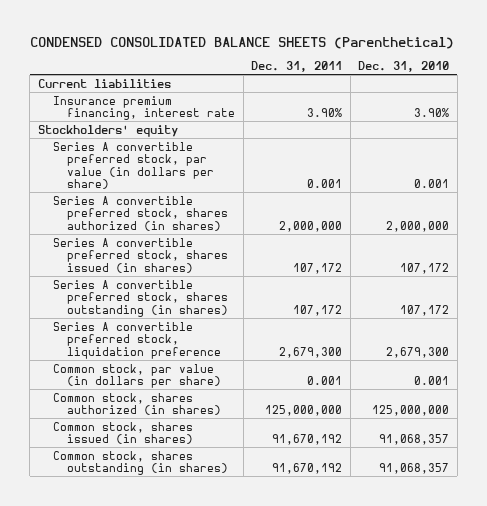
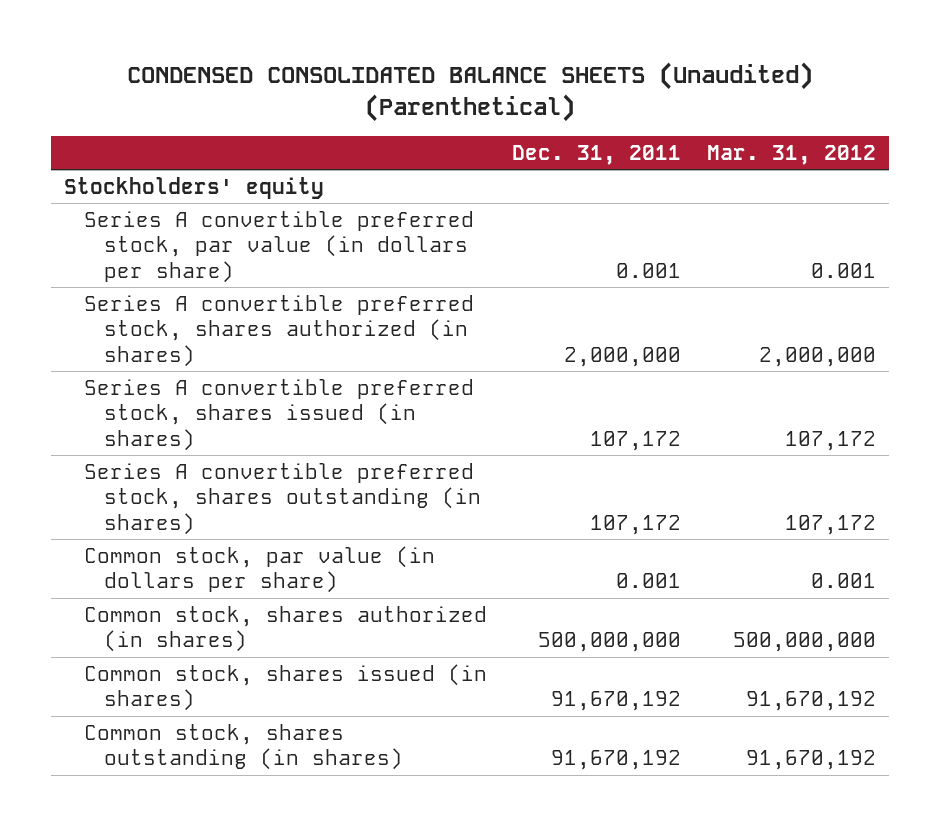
[29,36,454,49] CONDENSED CONSOLIDATED BALANCE SHEETS (Parenthetical) -> [127,62,814,123] CONDENSED CONSOLIDATED BALANCE SHEETS (Unaudited) (Parenthetical)
[358,60,450,72] Dec. 31, 2010 -> none
none -> [707,144,877,165] Mar. 31, 2012
[37,78,171,88] Current liabilities -> none
[52,95,236,121] Insurance premium financing, interest rate -> none
[52,321,222,359] Series A convertible preferred stock, liquidation preference -> none
[265,405,343,417] 125,000,000 -> [538,632,682,653] 500,000,000

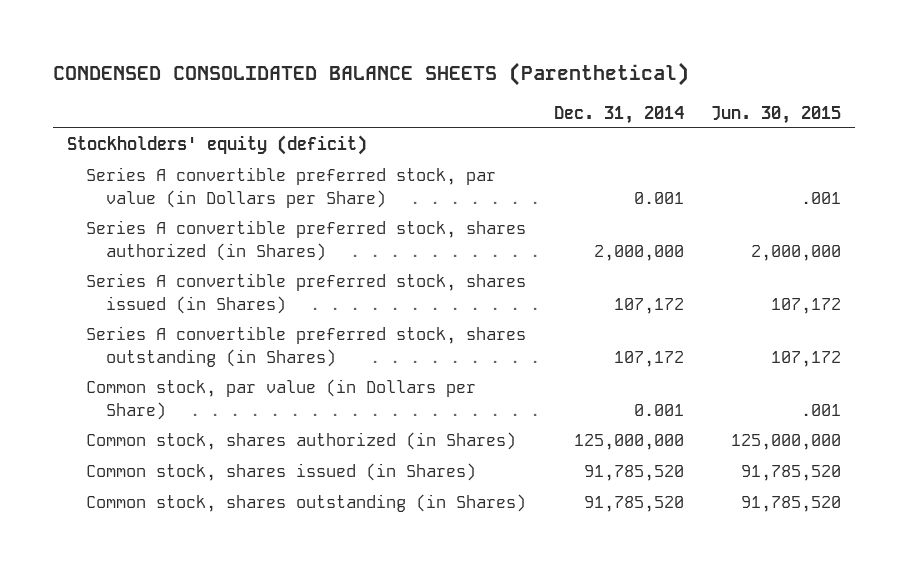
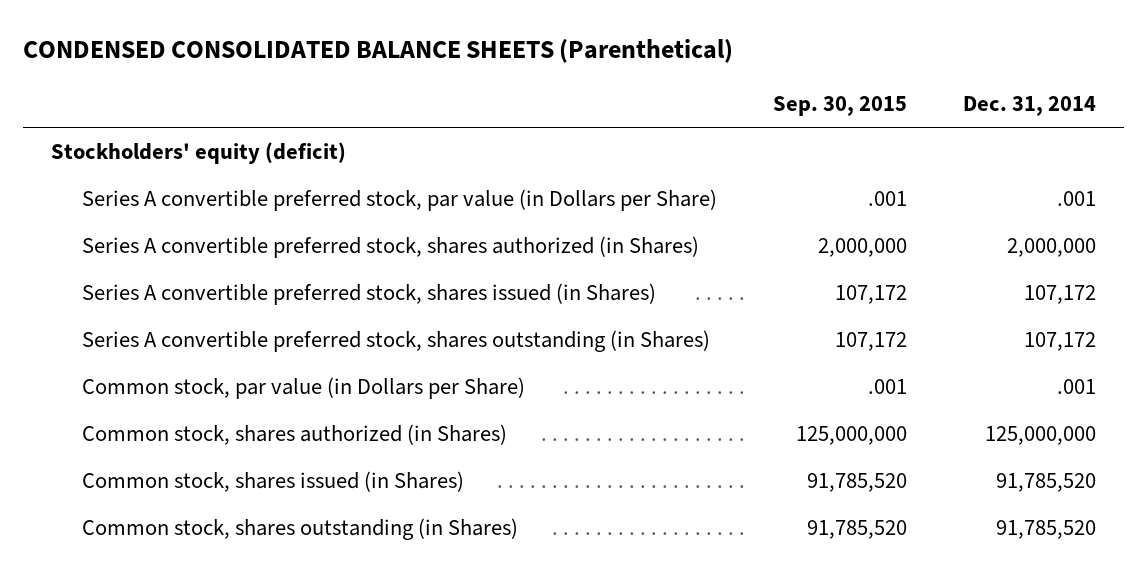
[711,105,842,124] Jun. 30, 2015 -> none
none -> [773,96,908,117] Sep. 30, 2015
[633,191,684,204] 0.001 -> [1057,191,1097,207] .001
[633,403,684,416] 0.001 -> [1057,379,1097,395] .001

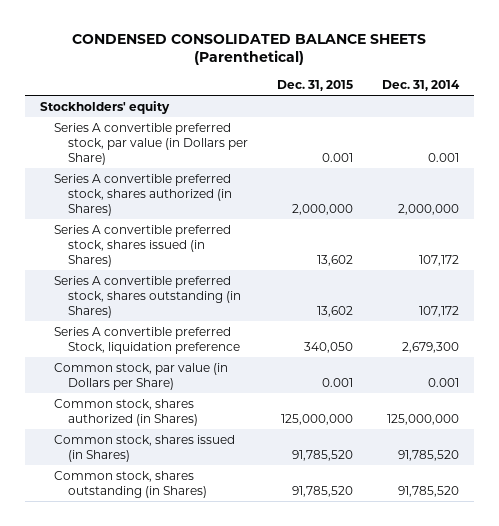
[773,96,908,117] Sep. 30, 2015 -> none
none -> [276,79,353,91] Dec. 31, 2015
[50,142,346,165] Stockholders' equity (deficit) -> [39,100,170,114] Stockholders' equity
[1057,191,1097,207] .001 -> [428,152,460,162] 0.001
none -> [53,326,240,354] Series A convertible preferred Stock, liquidation preference
[1057,379,1097,395] .001 -> [428,377,460,387] 0.001

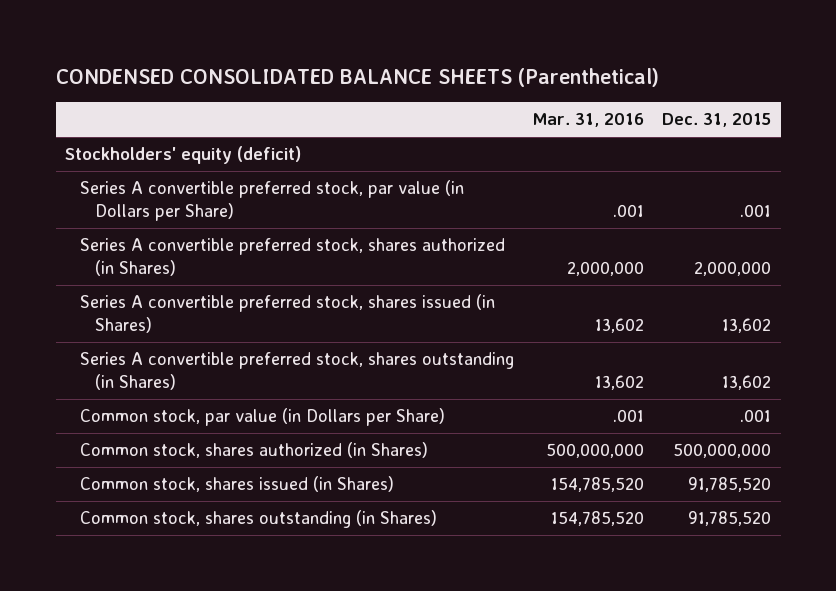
[382,79,461,91] Dec. 31, 2014 -> none
none -> [532,113,645,128] Mar. 31, 2016
[39,100,170,114] Stockholders' equity -> [64,146,301,165] Stockholders' equity (deficit)
[321,152,353,162] 0.001 -> [740,204,772,218] .001
[53,326,240,354] Series A convertible preferred Stock, liquidation preference -> none
[321,377,353,387] 0.001 -> [740,409,772,423] .001
[280,413,353,425] 125,000,000 -> [673,443,772,459] 500,000,000

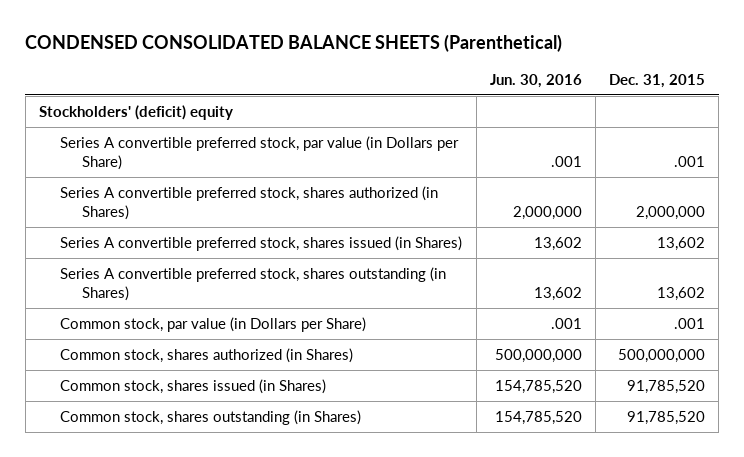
[532,113,645,128] Mar. 31, 2016 -> none
none -> [489,73,582,88] Jun. 30, 2016
[64,146,301,165] Stockholders' equity (deficit) -> [39,104,234,120] Stockholders' (deficit) equity

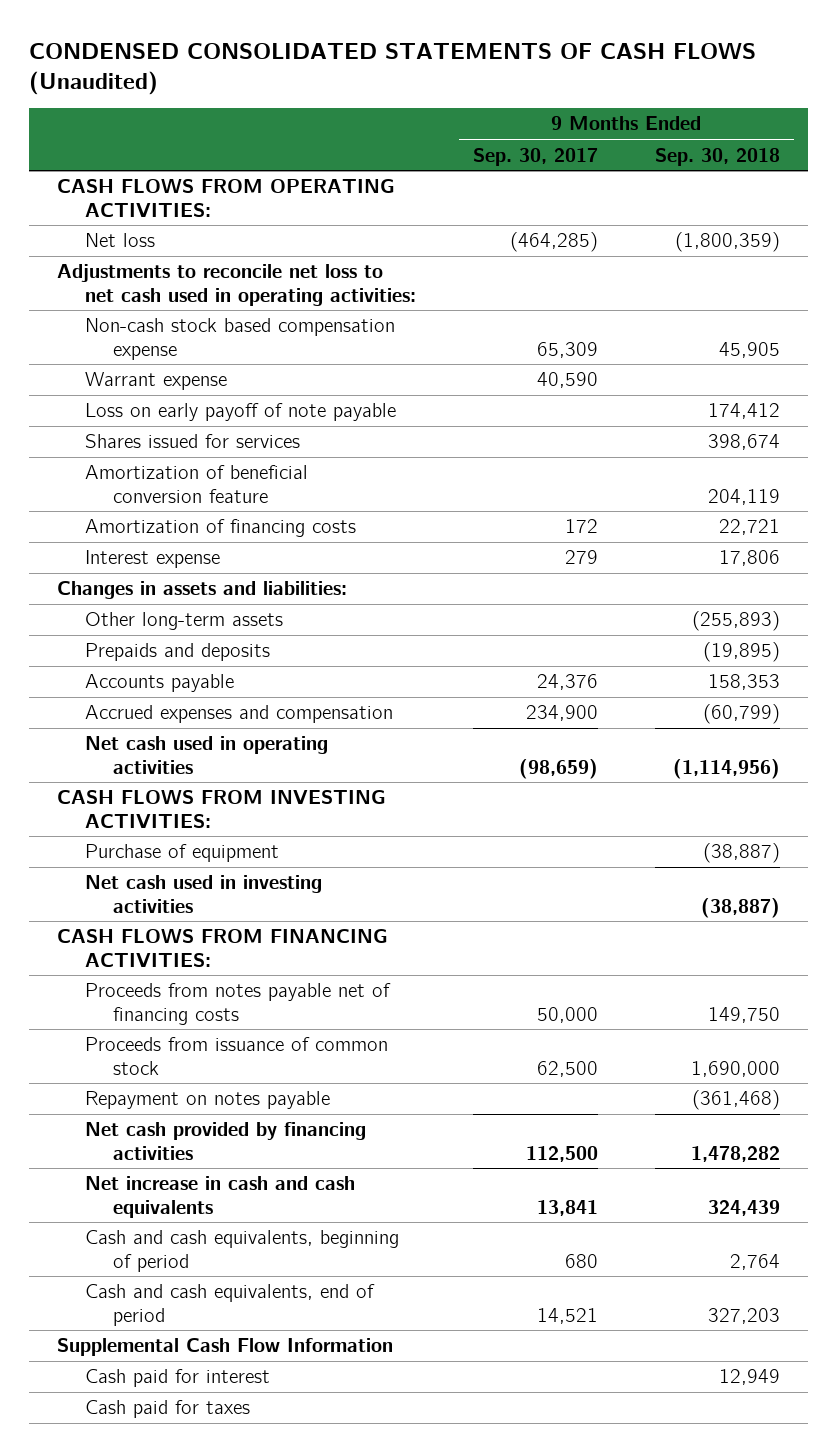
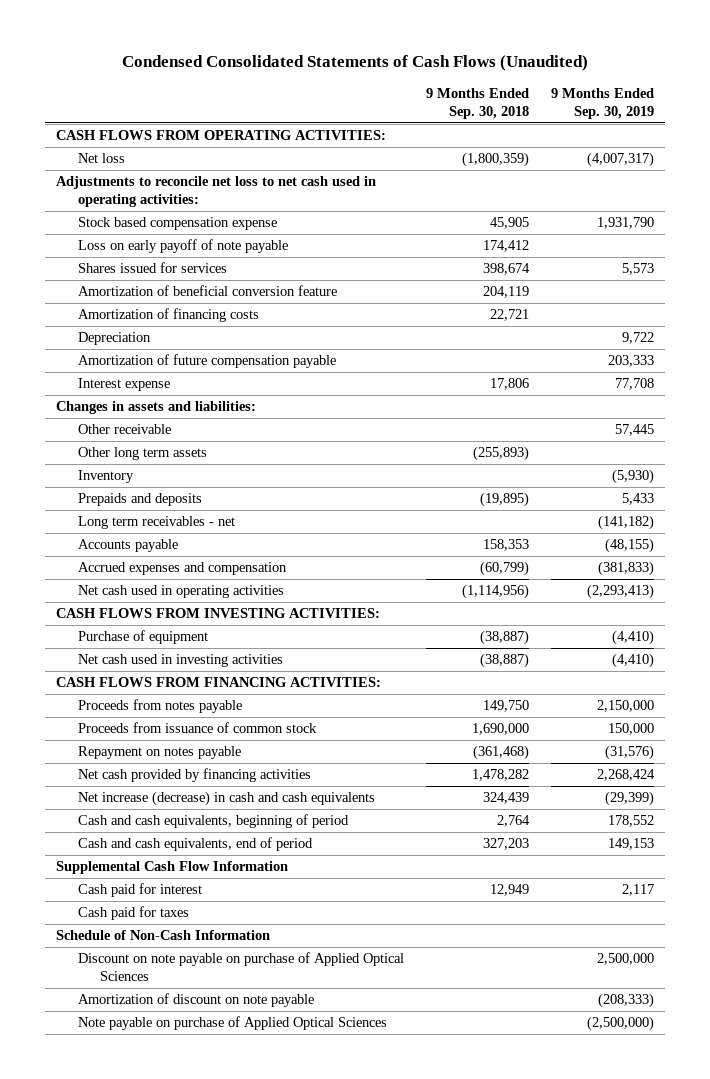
[28,42,756,95] CONDENSED CONSOLIDATED STATEMENTS OF CASH FLOWS (Unaudited) -> [121,55,588,72] Condensed Consolidated Statements of Cash Flows (Unaudited)
[472,147,598,166] Sep. 30, 2017 -> none
none -> [550,88,654,119] 9 Months Ended Sep. 30, 2019
[84,372,227,391] Warrant expense -> none
[84,318,395,360] Non-cash stock based compensation expense -> [77,217,277,231] Stock based compensation expense
none -> [77,332,151,346] Depreciation
none -> [77,354,336,369] Amortization of future compensation payable
none -> [77,424,171,435] Other receivable
[84,612,283,631] Other long-term assets -> [77,447,207,461] Other long term assets
none -> [77,470,134,484] Inventory
none -> [77,516,235,530] Long term receivables - net
[84,983,391,1025] Proceeds from notes payable net of financing costs -> [77,699,242,714] Proceeds from notes payable
[84,1176,355,1218] Net increase in cash and cash equivalents -> [77,791,375,807] Net increase (decrease) in cash and cash equivalents
none -> [55,930,270,941] Schedule of Non-Cash Information
none -> [77,952,404,981] Discount on note payable on purchase of Applied Optical Sciences
none -> [77,993,314,1008] Amortization of discount on note payable
none -> [77,1016,387,1031] Note payable on purchase of Applied Optical Sciences

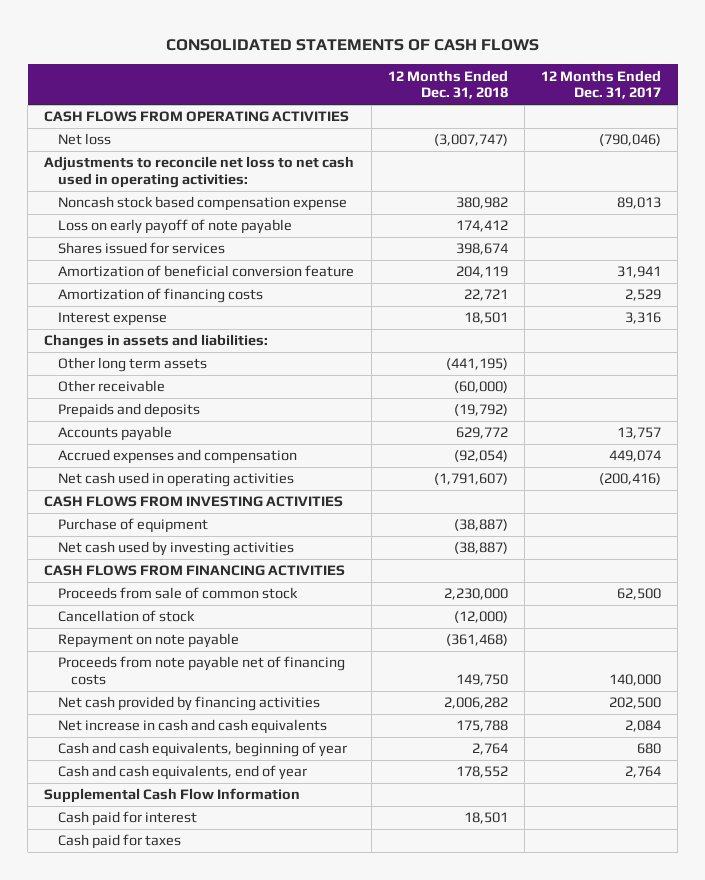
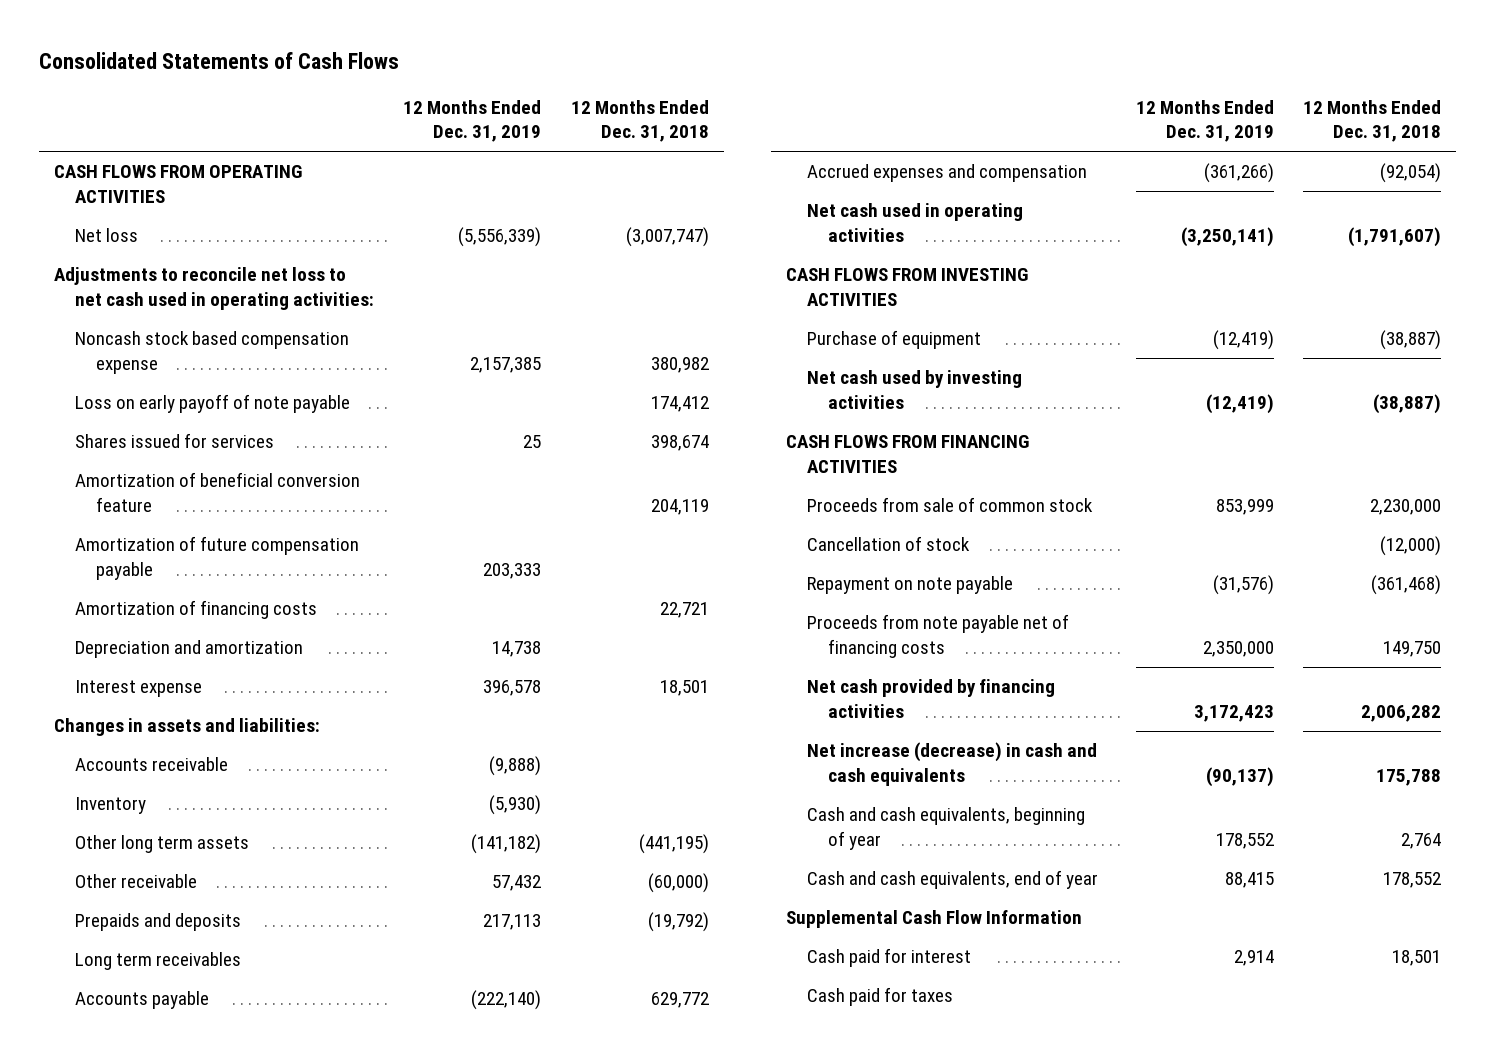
[165,38,539,51] CONSOLIDATED STATEMENTS OF CASH FLOWS -> [38,51,399,69] Consolidated Statements of Cash Flows
[541,69,662,100] 12 Months Ended Dec. 31, 2017 -> none
none -> [403,99,542,143] 12 Months Ended Dec. 31, 2019
none -> [74,536,359,580] Amortization of future compensation payable
none -> [74,640,303,659] Depreciation and amortization
none -> [74,757,228,772] Accounts receivable
none -> [74,797,146,815] Inventory
none -> [74,952,241,971] Long term receivables
[57,719,327,735] Net increase in cash and cash equivalents -> [806,742,1097,786] Net increase (decrease) in cash and cash equivalents

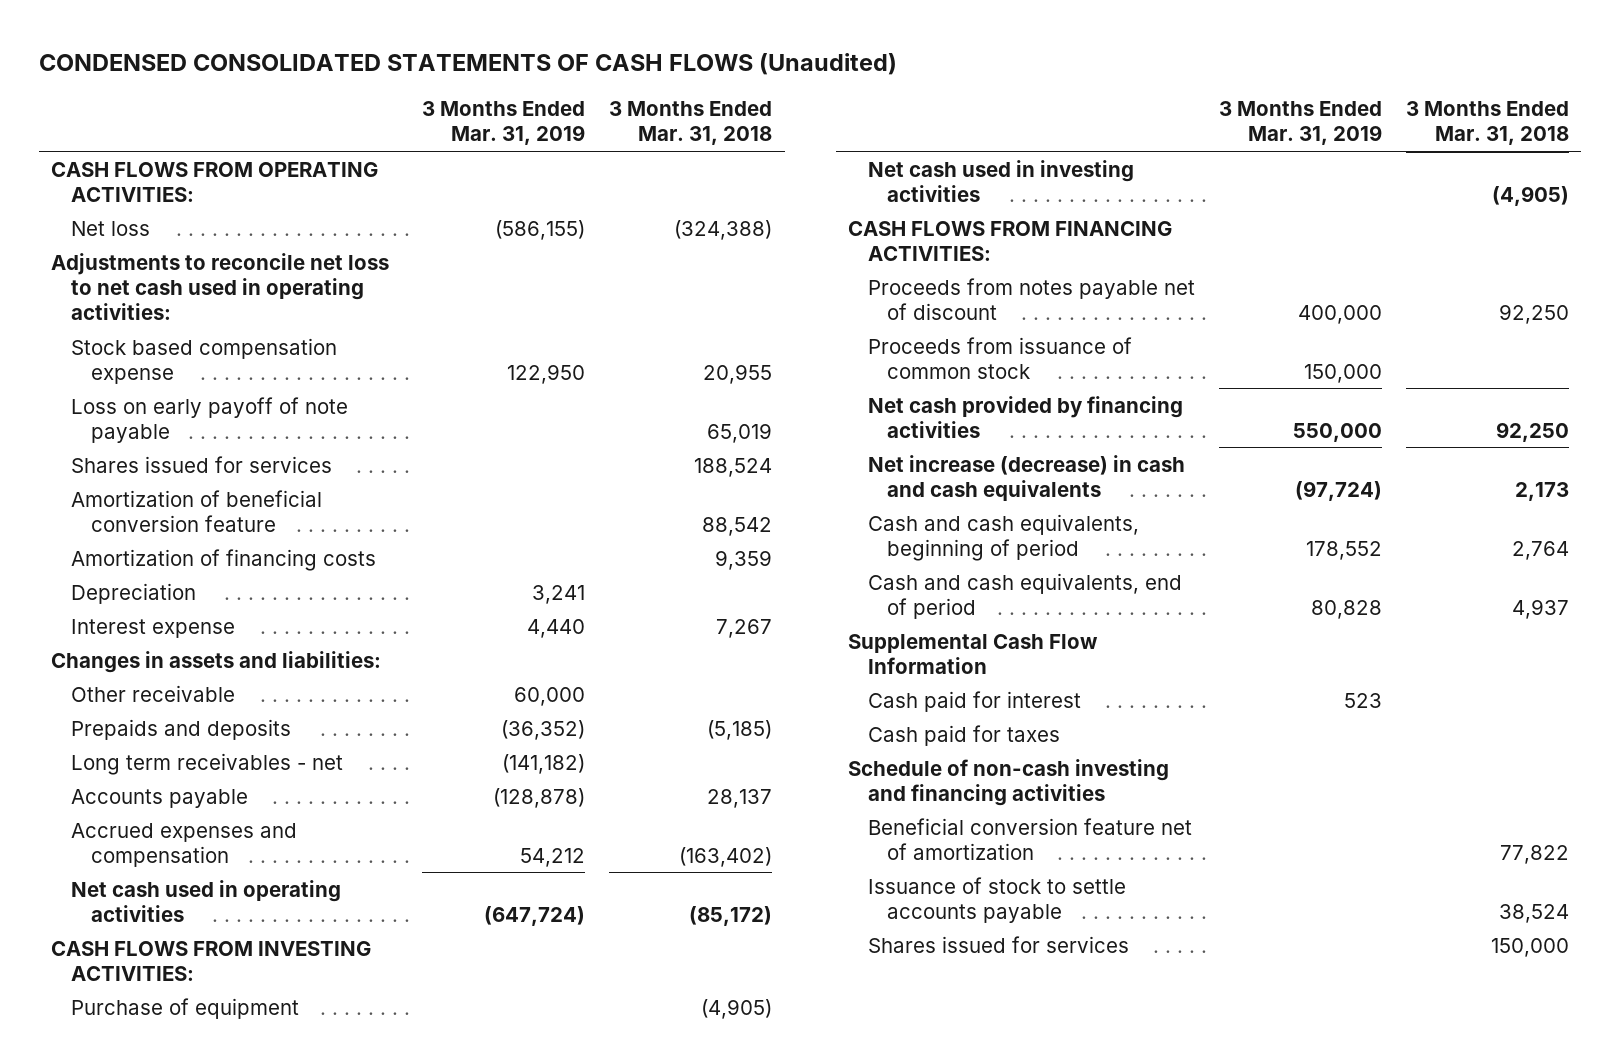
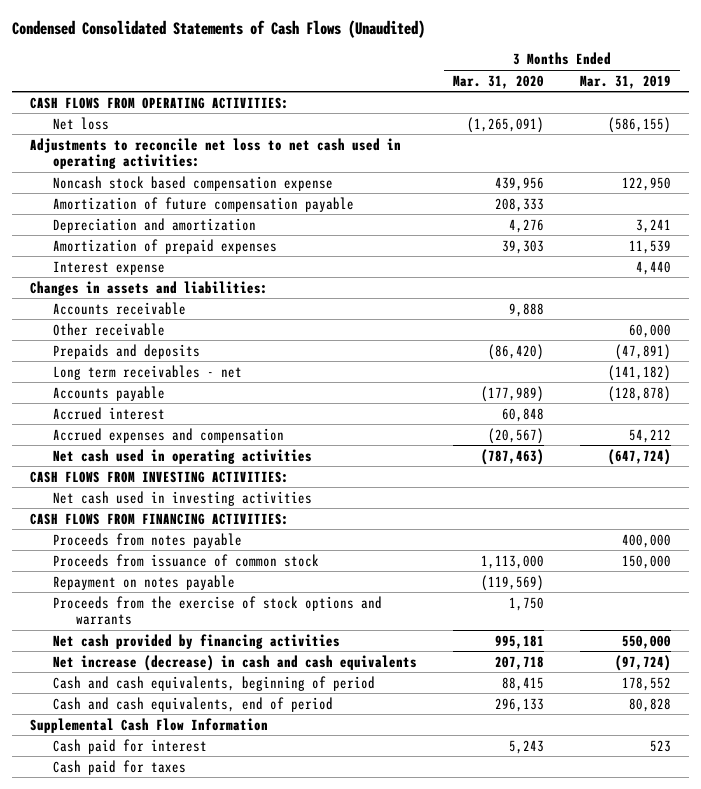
[39,53,898,76] CONDENSED CONSOLIDATED STATEMENTS OF CASH FLOWS (Unaudited) -> [12,20,426,39] Condensed Consolidated Statements of Cash Flows (Unaudited)
[609,101,773,146] 3 Months Ended Mar. 31, 2018 -> none
none -> [452,74,544,89] Mar. 31, 2020
[70,396,348,443] Loss on early payoff of note payable -> none
[70,455,332,473] Shares issued for services -> none
[70,489,322,532] Amortization of beneficial conversion feature -> none
[70,548,376,571] Amortization of financing costs -> none
[70,337,337,384] Stock based compensation expense -> [52,175,333,191] Noncash stock based compensation expense
none -> [52,196,354,212] Amortization of future compensation payable
[70,582,196,604] Depreciation -> [52,217,256,233] Depreciation and amortization
none -> [52,238,277,254] Amortization of prepaid expenses
none -> [52,301,186,315] Accounts receivable
[501,719,586,740] (36,352) -> [614,343,671,360] (47,891)
none -> [52,406,165,420] Accrued interest
[70,997,299,1019] Purchase of equipment -> none
[867,277,1195,320] Proceeds from notes payable net of discount -> [52,532,242,548] Proceeds from notes payable
none -> [52,574,235,590] Repayment on notes payable
none -> [52,595,382,626] Proceeds from the exercise of stock options and warrants
[847,758,1169,806] Schedule of non-cash investing and financing activities -> none
[867,817,1192,860] Beneficial conversion feature net of amortization -> none
[867,876,1126,923] Issuance of stock to settle accounts payable -> none
[867,935,1129,953] Shares issued for services -> none

